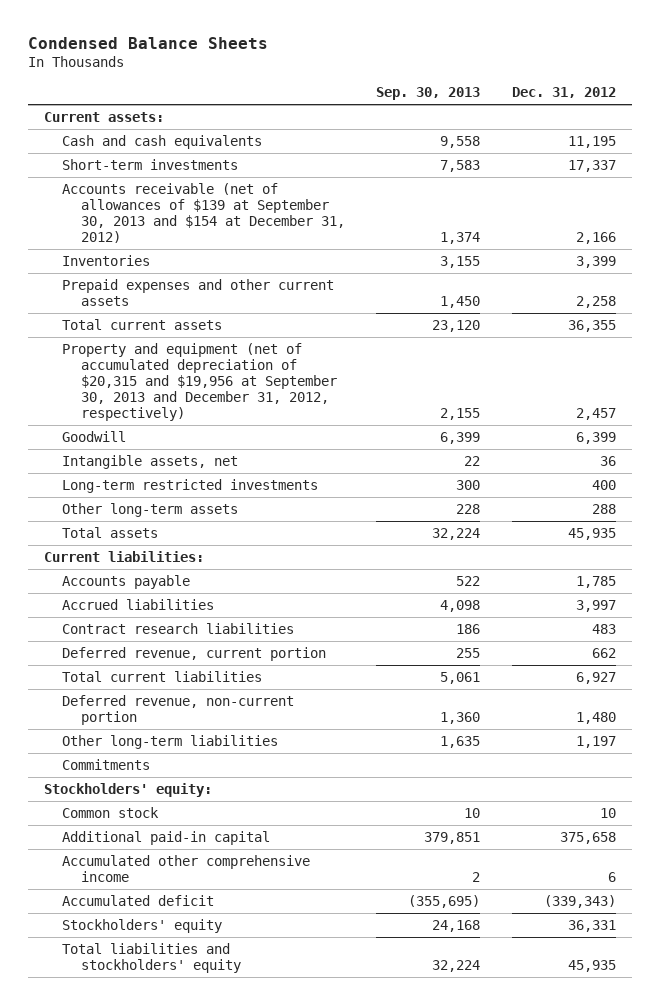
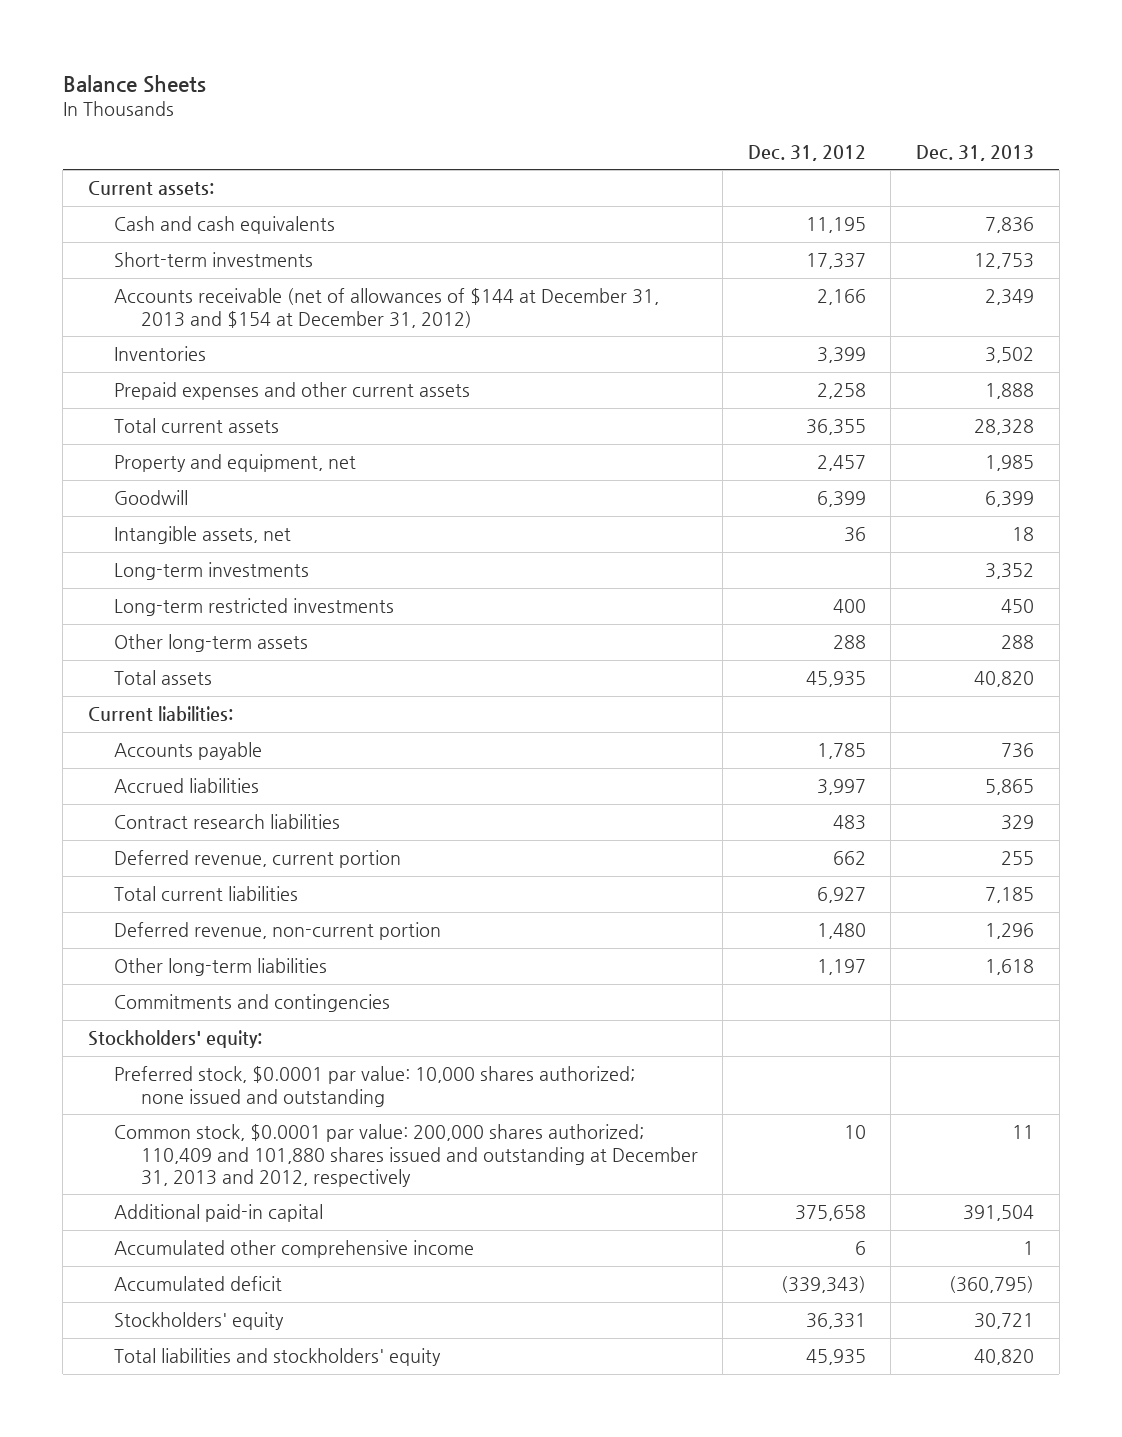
[27,36,268,49] Condensed Balance Sheets -> [62,74,206,93] Balance Sheets
[376,87,481,101] Sep. 30, 2013 -> none
none -> [916,144,1035,161] Dec. 31, 2013
[62,182,345,243] Accounts receivable (net of allowances of $139 at September 30, 2013 and $154 at December 31, 2012) -> [114,288,660,328] Accounts receivable (net of allowances of $144 at December 31, 2013 and $154 at December 31, 2012)
[62,342,337,421] Property and equipment (net of accumulated depreciation of $20,315 and $19,956 at September 30, 2013 and December 31, 2012, respectively) -> [114,454,357,473] Property and equipment, net
none -> [114,562,310,581] Long-term investments
[62,758,151,770] Commitments -> [114,994,391,1013] Commitments and contingencies
none -> [114,1066,636,1107] Preferred stock, $0.0001 par value: 10,000 shares authorized; none issued and outstanding
[62,806,160,818] Common stock -> [114,1124,698,1187] Common stock, $0.0001 par value: 200,000 shares authorized; 110,409 and 101,880 shares issued and outstanding at December 31, 2013 and 2012, respectively

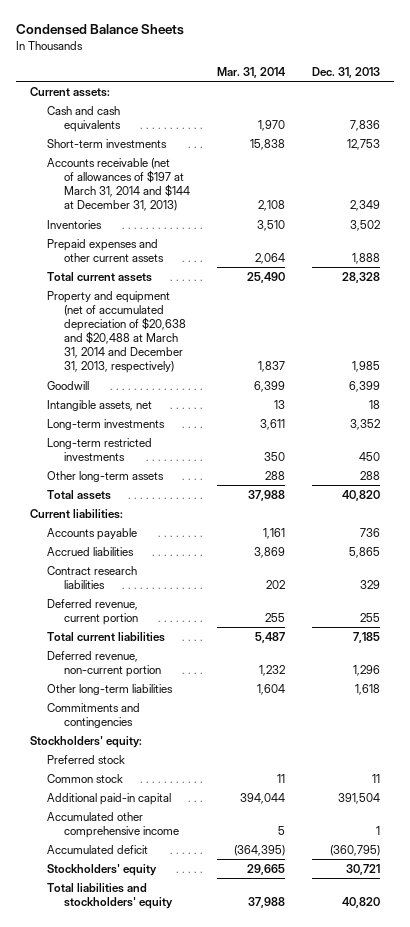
[62,74,206,93] Balance Sheets -> [16,24,185,36] Condensed Balance Sheets
[747,144,866,161] Dec. 31, 2012 -> none
none -> [216,66,286,78] Mar. 31, 2014
[114,288,660,328] Accounts receivable (net of allowances of $144 at December 31, 2013 and $154 at December 31, 2012) -> [46,157,190,212] Accounts receivable (net of allowances of $197 at March 31, 2014 and $144 at December 31, 2013)
[114,454,357,473] Property and equipment, net -> [46,290,186,374] Property and equipment (net of accumulated depreciation of $20,638 and $20,488 at March 31, 2014 and December 31, 2013, respectively)
[114,1066,636,1107] Preferred stock, $0.0001 par value: 10,000 shares authorized; none issued and outstanding -> [46,754,125,764] Preferred stock
[114,1124,698,1187] Common stock, $0.0001 par value: 200,000 shares authorized; 110,409 and 101,880 shares issued and outstanding at December 31, 2013 and 2012, respectively -> [46,773,123,783] Common stock

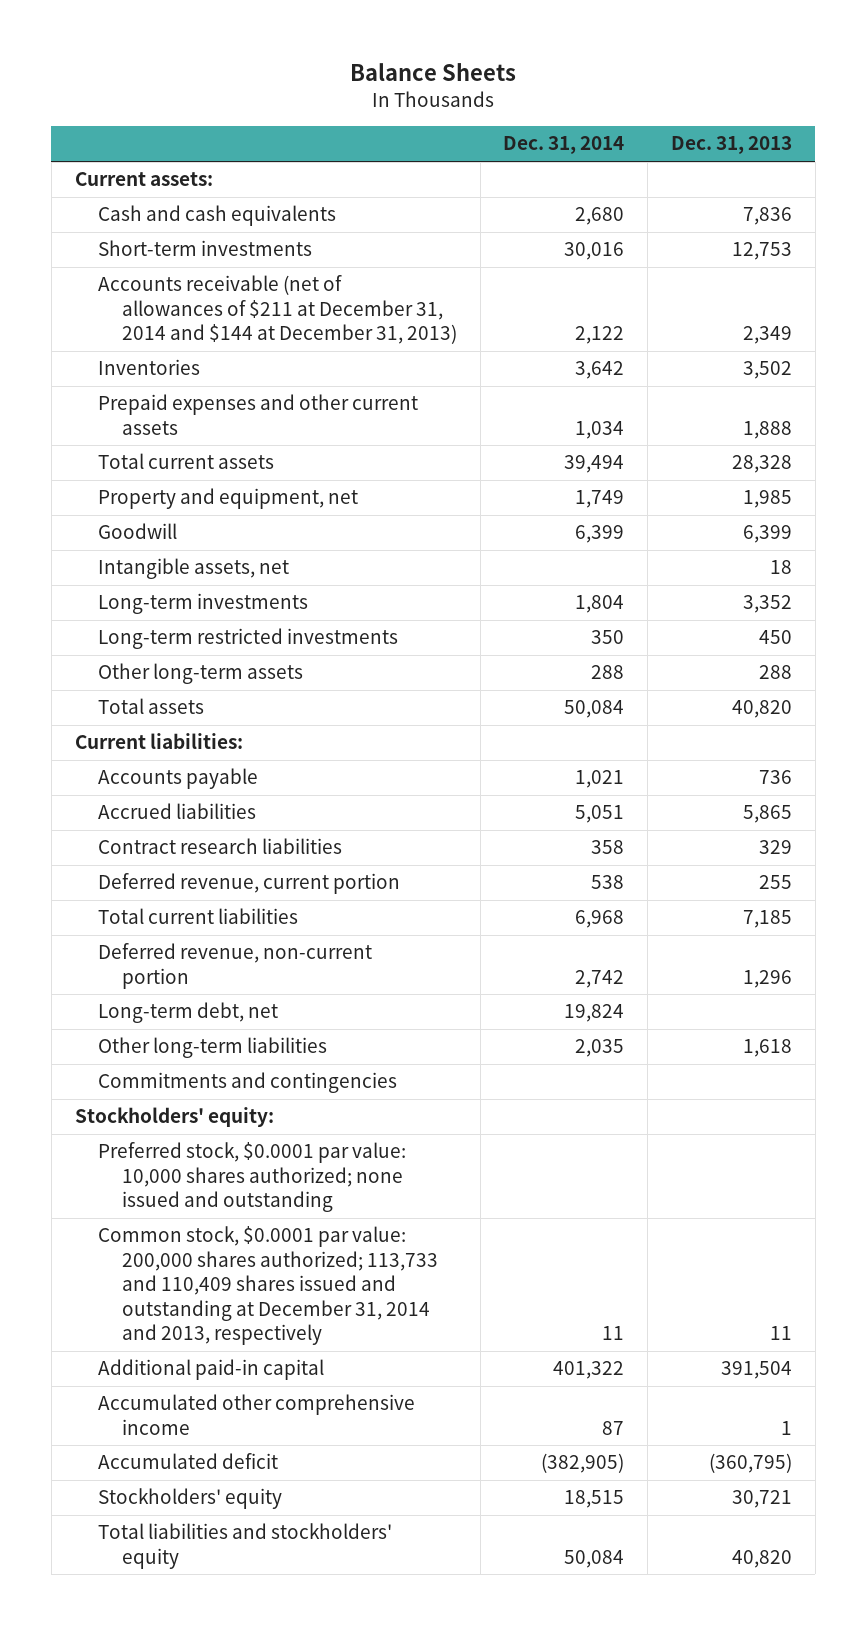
[16,24,185,36] Condensed Balance Sheets -> [350,63,517,82] Balance Sheets
[216,66,286,78] Mar. 31, 2014 -> none
none -> [503,136,625,155] Dec. 31, 2014
[46,157,190,212] Accounts receivable (net of allowances of $197 at March 31, 2014 and $144 at December 31, 2013) -> [98,275,457,345] Accounts receivable (net of allowances of $211 at December 31, 2014 and $144 at December 31, 2013)
[46,290,186,374] Property and equipment (net of accumulated depreciation of $20,638 and $20,488 at March 31, 2014 and December 31, 2013, respectively) -> [98,488,359,510] Property and equipment, net
none -> [98,1002,279,1024] Long-term debt, net
[46,754,125,764] Preferred stock -> [98,1142,407,1213] Preferred stock, $0.0001 par value: 10,000 shares authorized; none issued and outstanding
[46,773,123,783] Common stock -> [98,1226,438,1346] Common stock, $0.0001 par value: 200,000 shares authorized; 113,733 and 110,409 shares issued and outstanding at December 31, 2014 and 2013, respectively

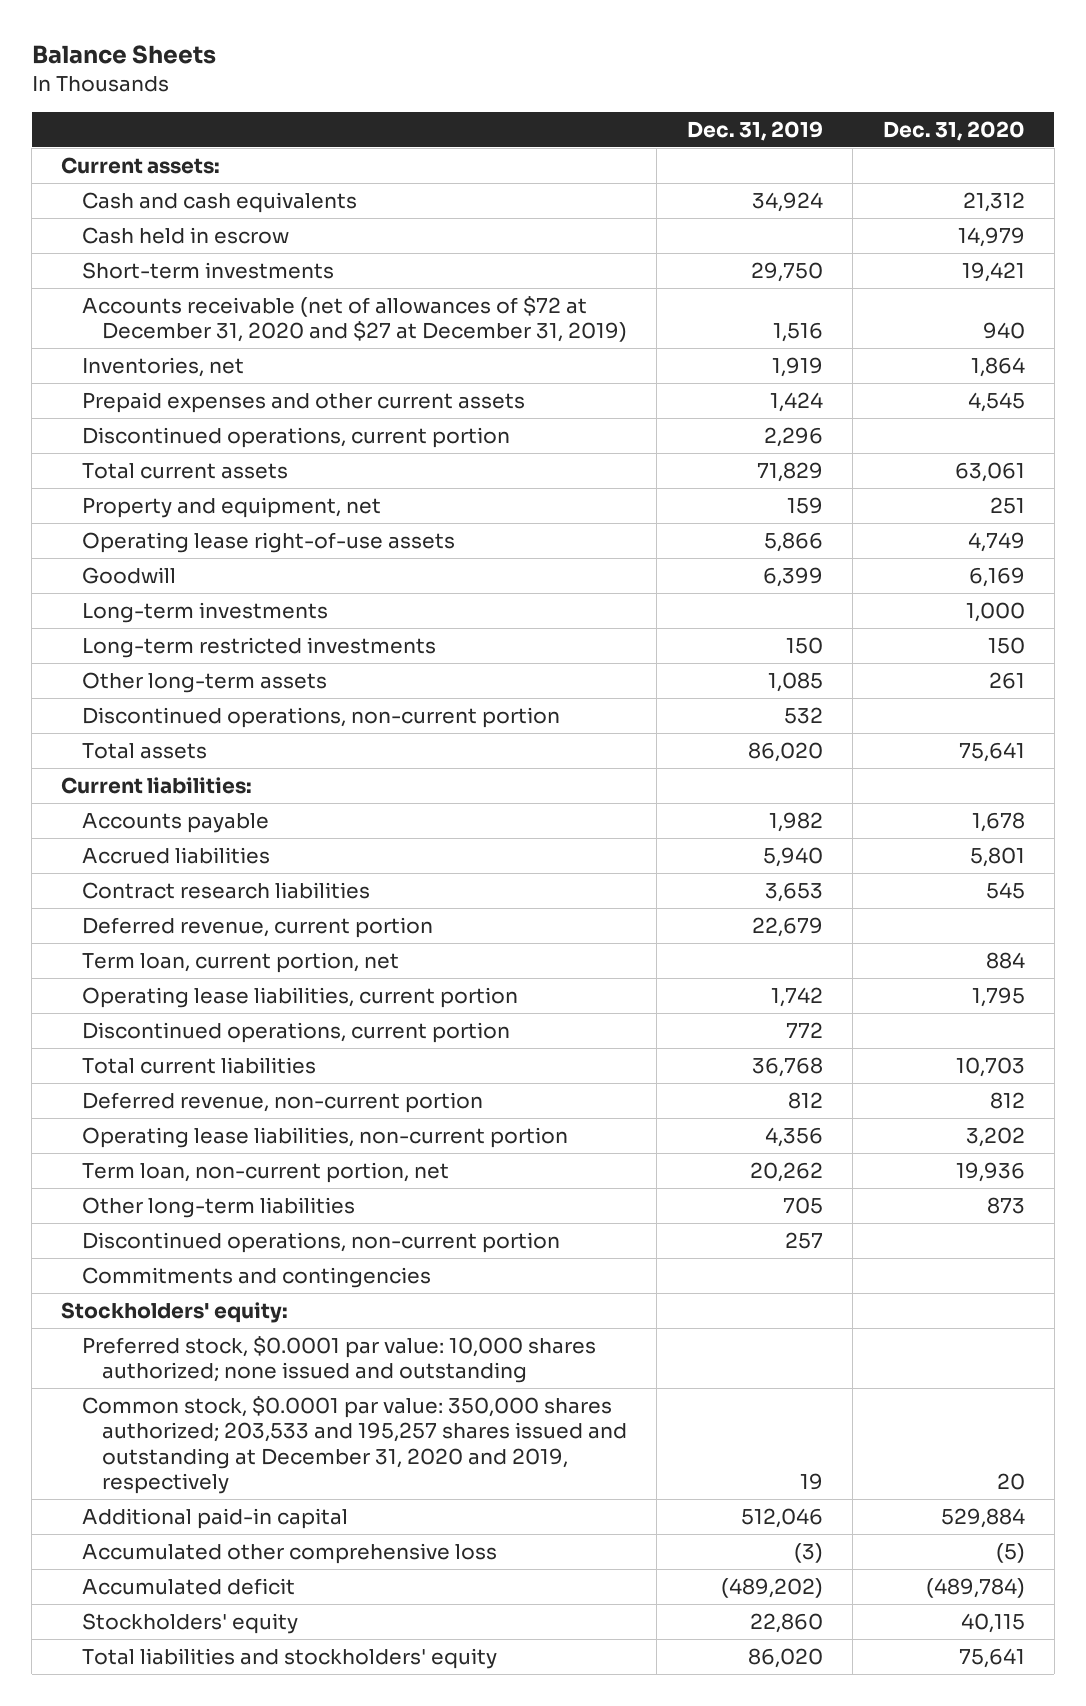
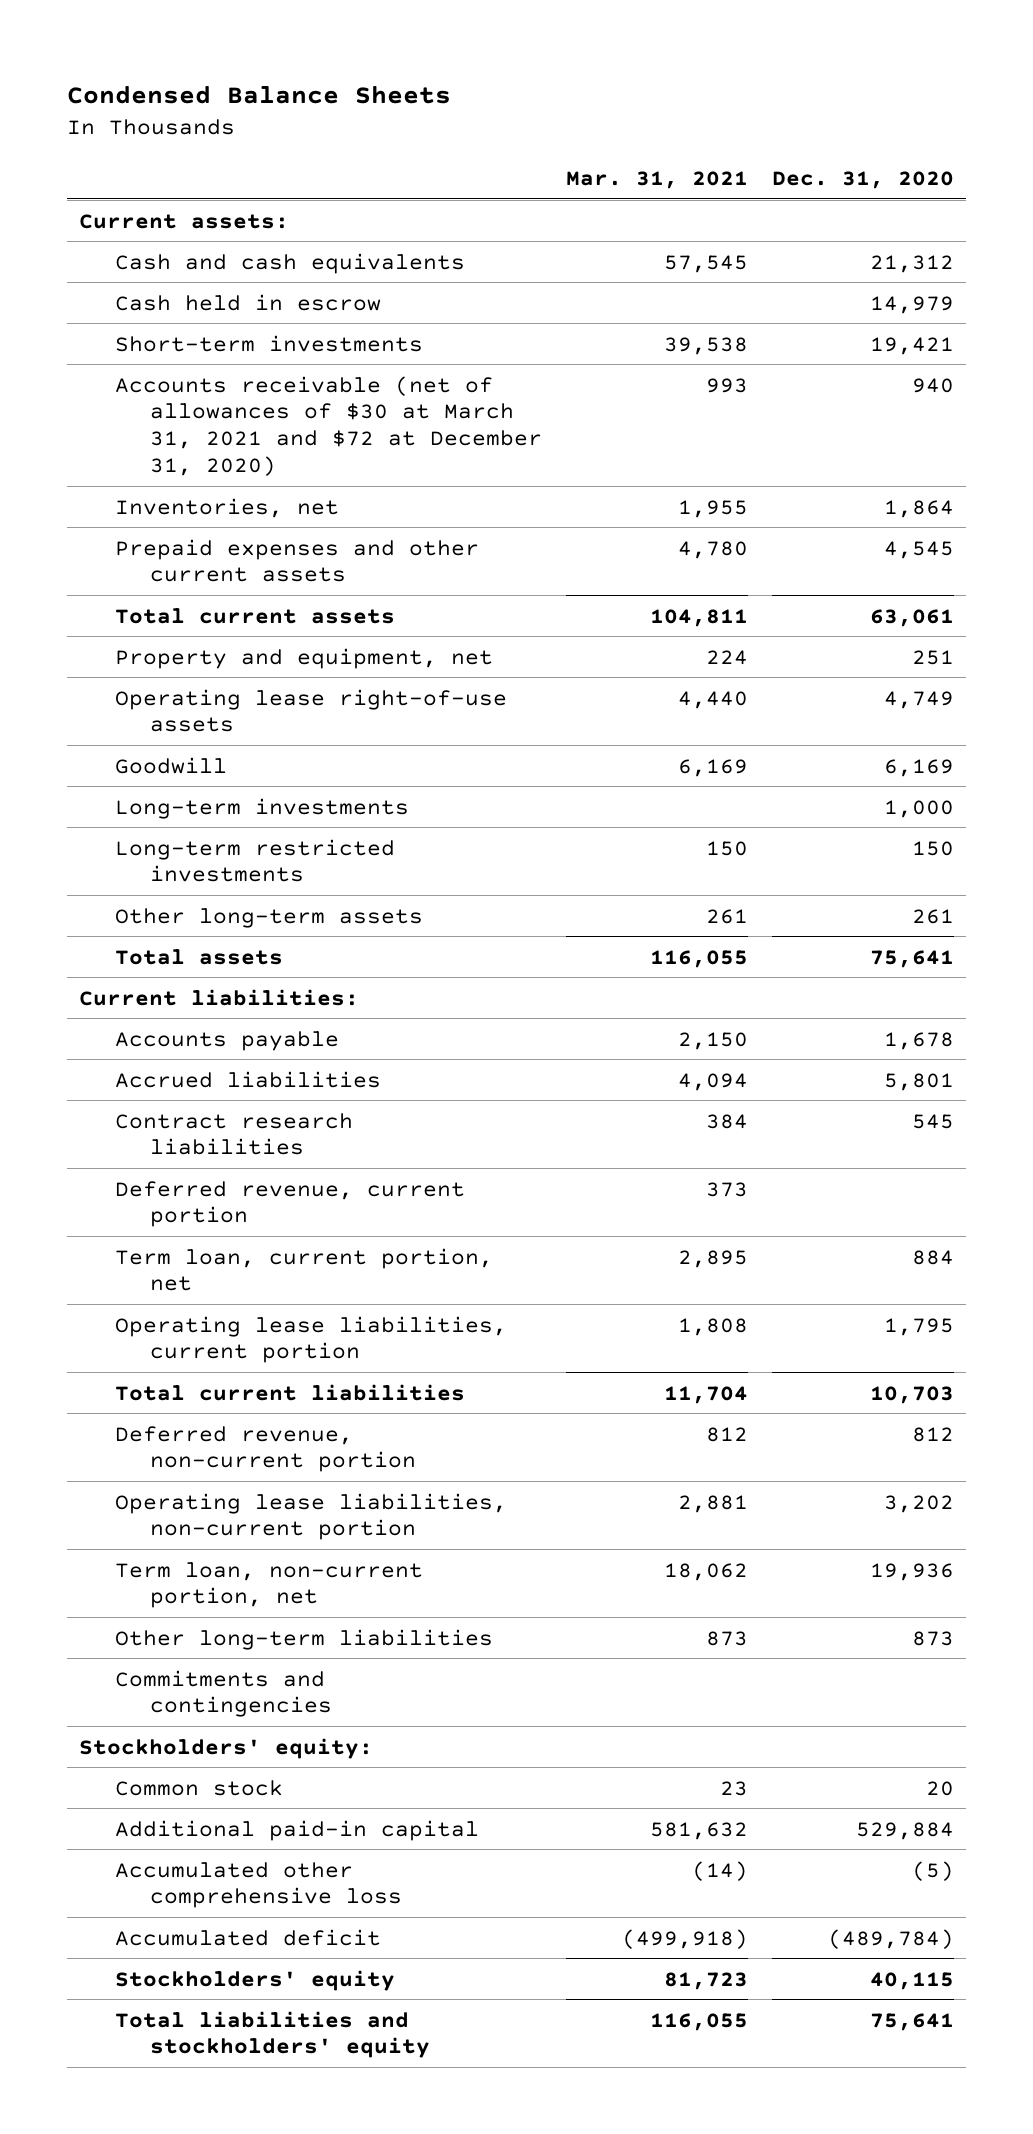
[31,45,216,65] Balance Sheets -> [67,86,452,105] Condensed Balance Sheets
[686,120,823,141] Dec. 31, 2019 -> none
none -> [565,171,748,190] Mar. 31, 2021
[81,296,628,343] Accounts receivable (net of allowances of $72 at December 31, 2020 and $27 at December 31, 2019) -> [114,375,542,477] Accounts receivable (net of allowances of $30 at March 31, 2021 and $72 at December 31, 2020)
[81,427,510,449] Discontinued operations, current portion -> none
[81,707,560,729] Discontinued operations, non-current portion -> none
[81,1022,510,1044] Discontinued operations, current portion -> none
[81,1232,560,1254] Discontinued operations, non-current portion -> none
[81,1336,596,1384] Preferred stock, $0.0001 par value: 10,000 shares authorized; none issued and outstanding -> none
[81,1396,628,1494] Common stock, $0.0001 par value: 350,000 shares authorized; 203,533 and 195,257 shares issued and outstanding at December 31, 2020 and 2019, respectively -> [114,1779,283,1796] Common stock

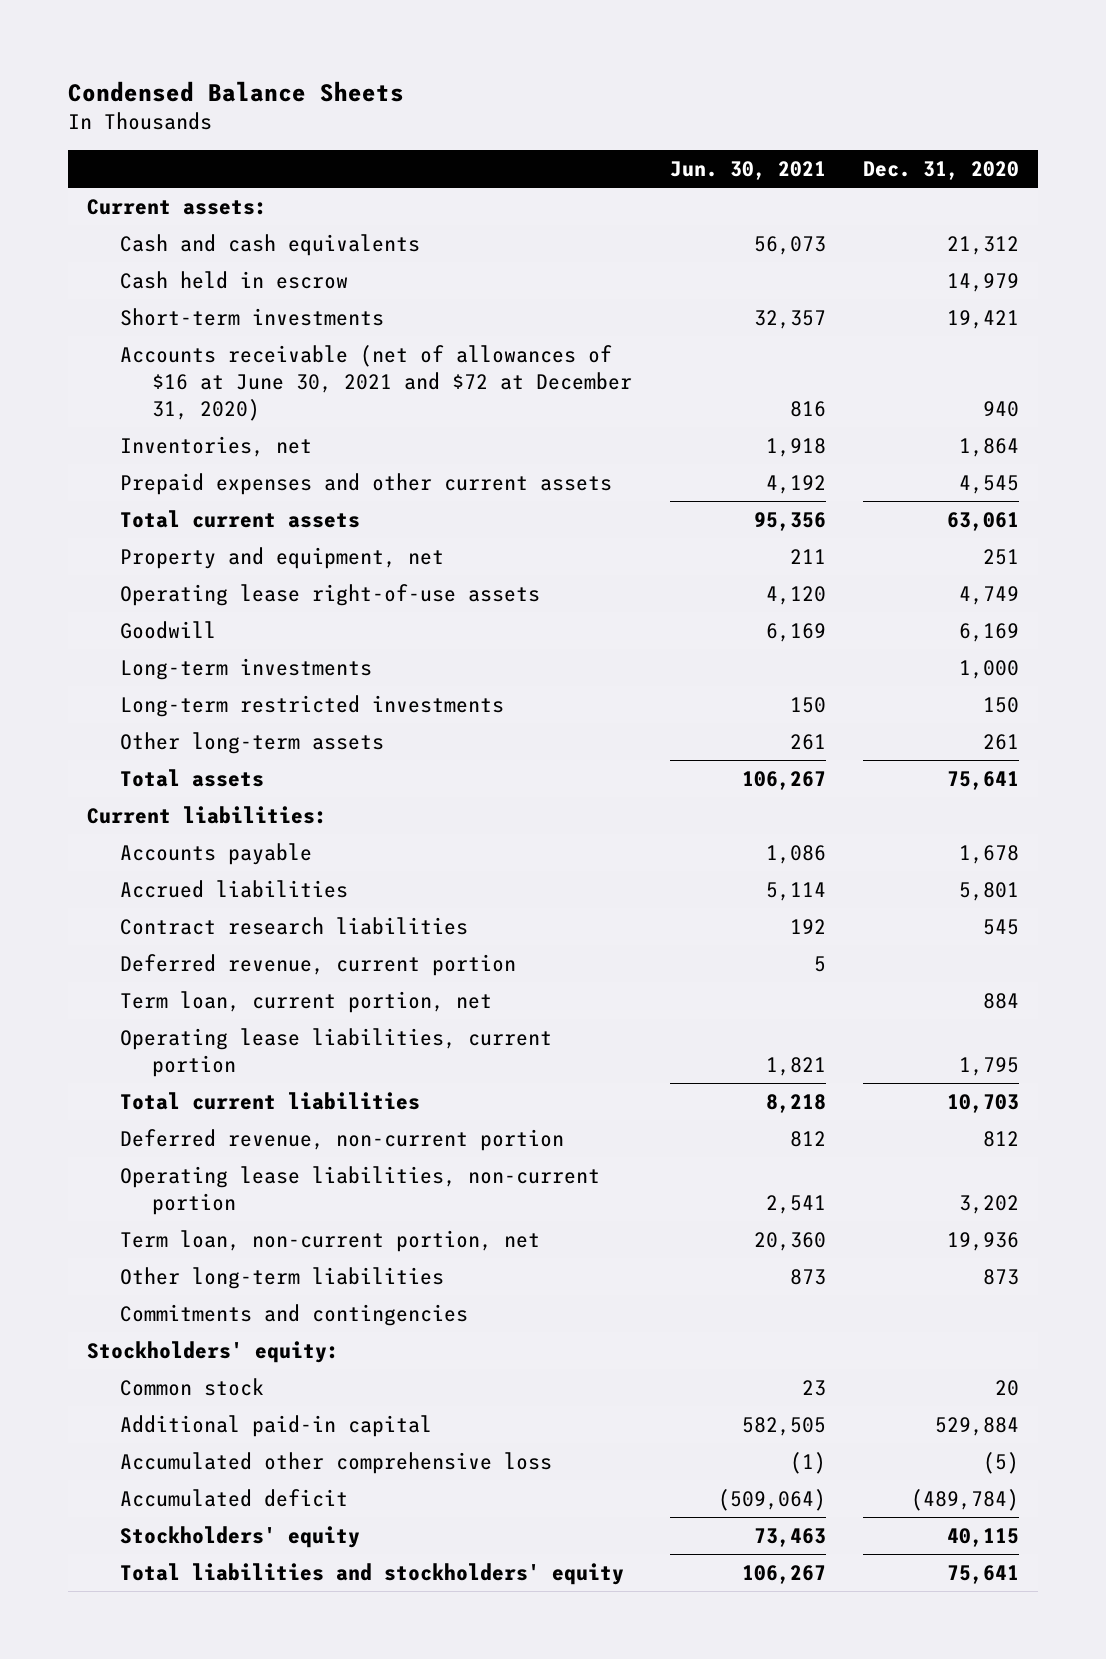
[565,171,748,190] Mar. 31, 2021 -> none
none -> [669,160,826,180] Jun. 30, 2021
[114,375,542,477] Accounts receivable (net of allowances of $30 at March 31, 2021 and $72 at December 31, 2020) -> [119,345,633,421] Accounts receivable (net of allowances of $16 at June 30, 2021 and $72 at December 31, 2020)

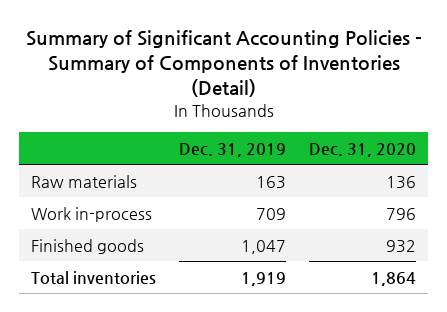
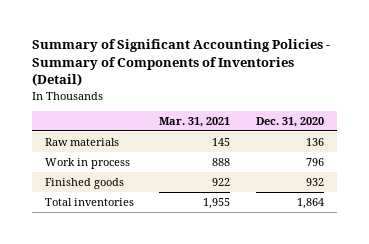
[179,142,287,157] Dec. 31, 2019 -> none
none -> [159,116,231,127] Mar. 31, 2021
[30,206,152,222] Work in-process -> [44,158,130,170] Work in process

